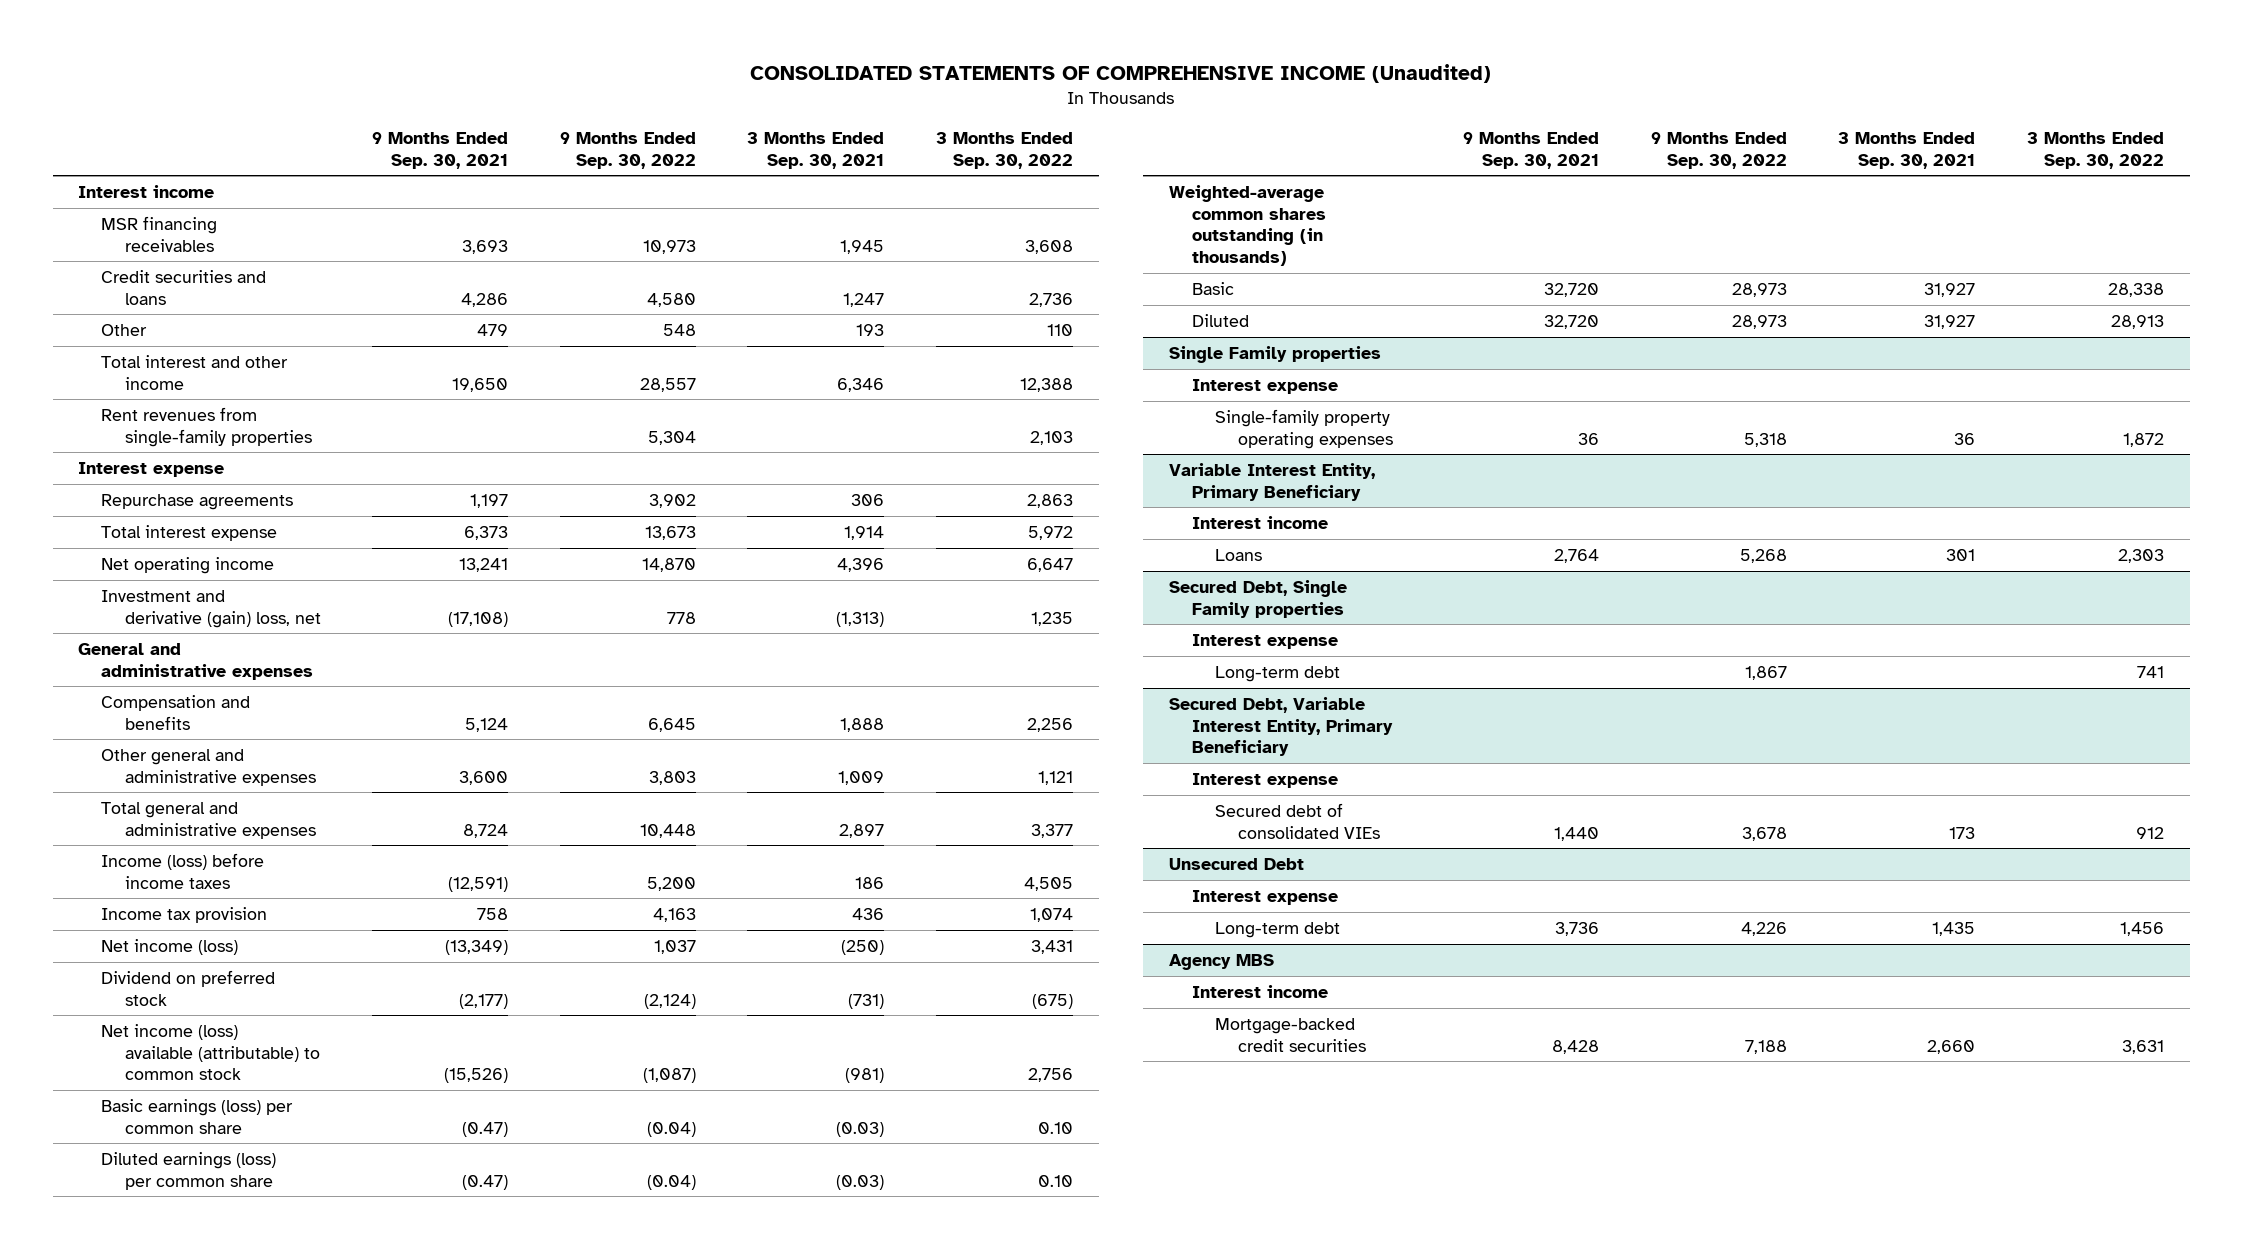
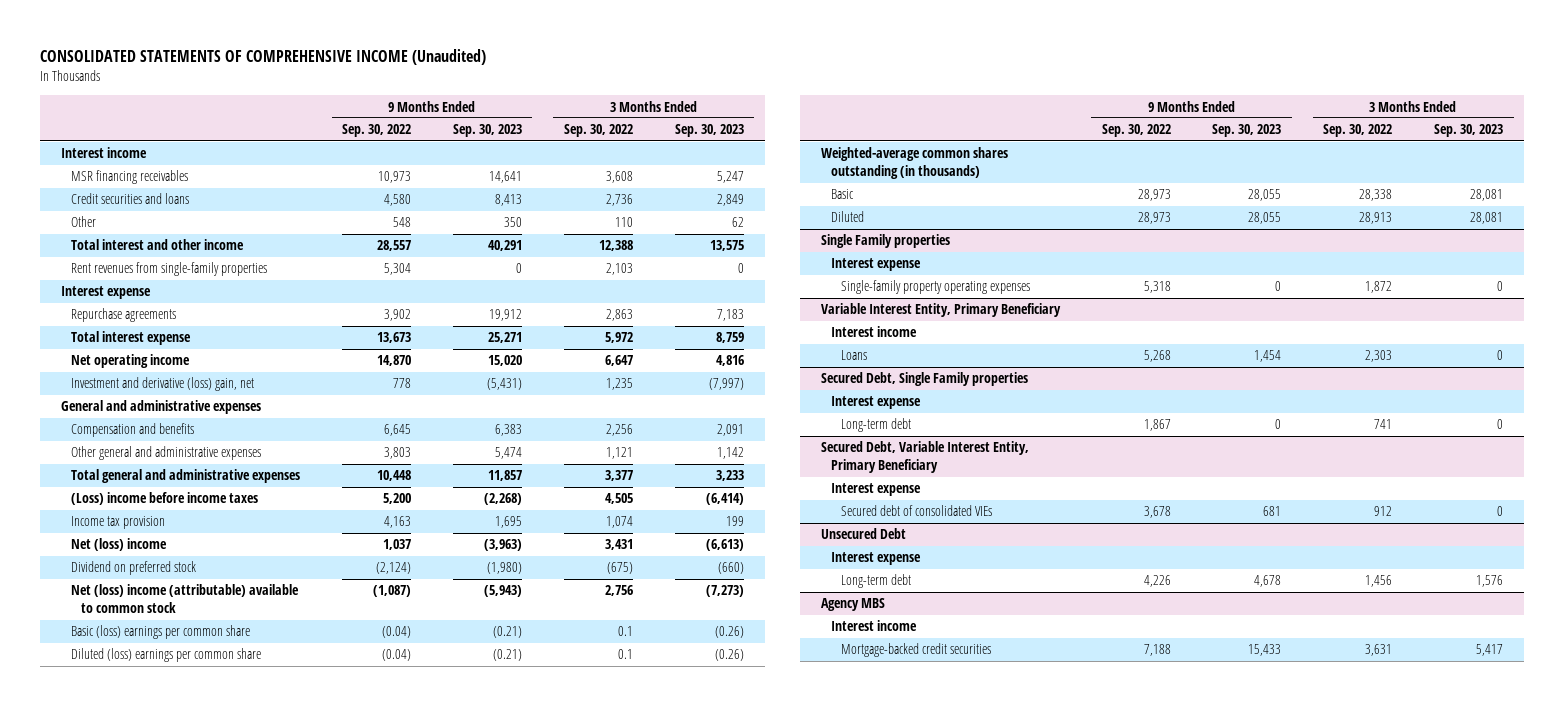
[372,131,509,169] 9 Months Ended Sep. 30, 2021 -> none
[747,131,885,169] 3 Months Ended Sep. 30, 2021 -> none
none -> [453,124,523,138] Sep. 30, 2023
none -> [674,124,744,138] Sep. 30, 2023
[101,589,321,628] Investment and derivative (gain) loss, net -> [71,377,255,392] Investment and derivative (loss) gain, net
[101,852,265,889] Income (loss) before income taxes -> [71,492,259,506] (Loss) income before income taxes
[101,938,239,955] Net income (loss) -> [71,538,168,552] Net (loss) income
[101,1023,320,1081] Net income (loss) available (attributable) to common stock -> [71,584,300,614] Net (loss) income (attributable) available to common stock
[101,1098,294,1134] Basic earnings (loss) per common share -> [71,625,251,640] Basic (loss) earnings per common share
[1038,1121,1074,1134] 0.10 -> [617,626,633,637] 0.1
[101,1151,277,1190] Diluted earnings (loss) per common share -> [71,648,262,663] Diluted (loss) earnings per common share
[1038,1174,1074,1187] 0.10 -> [617,649,633,660] 0.1

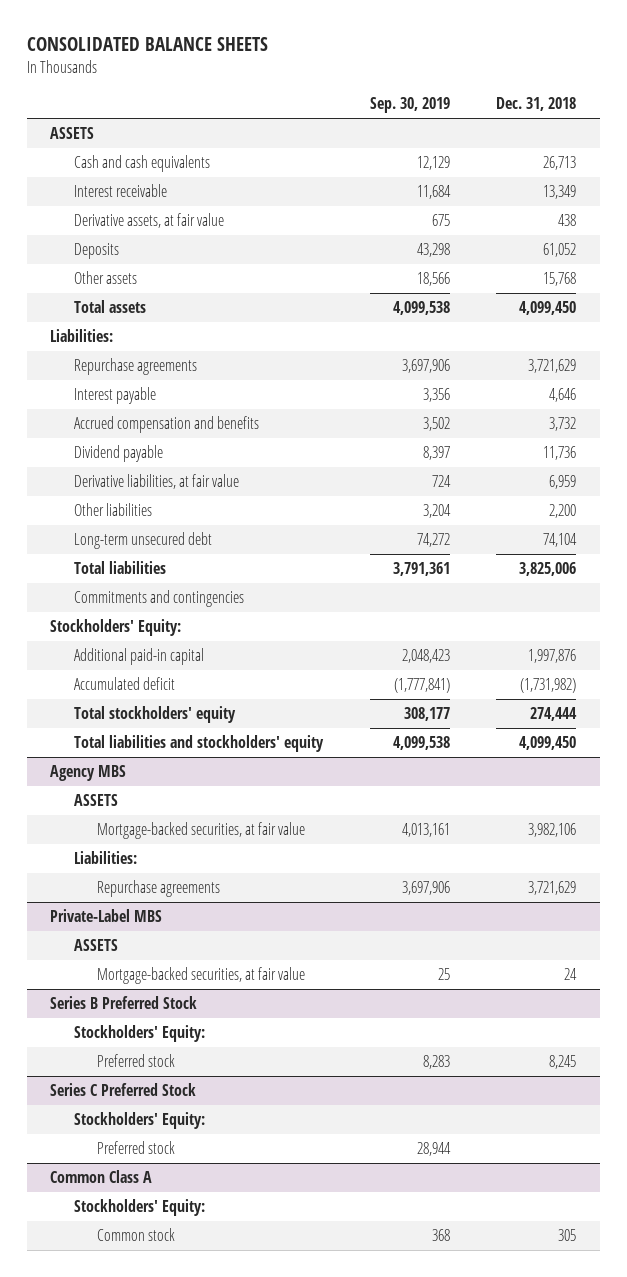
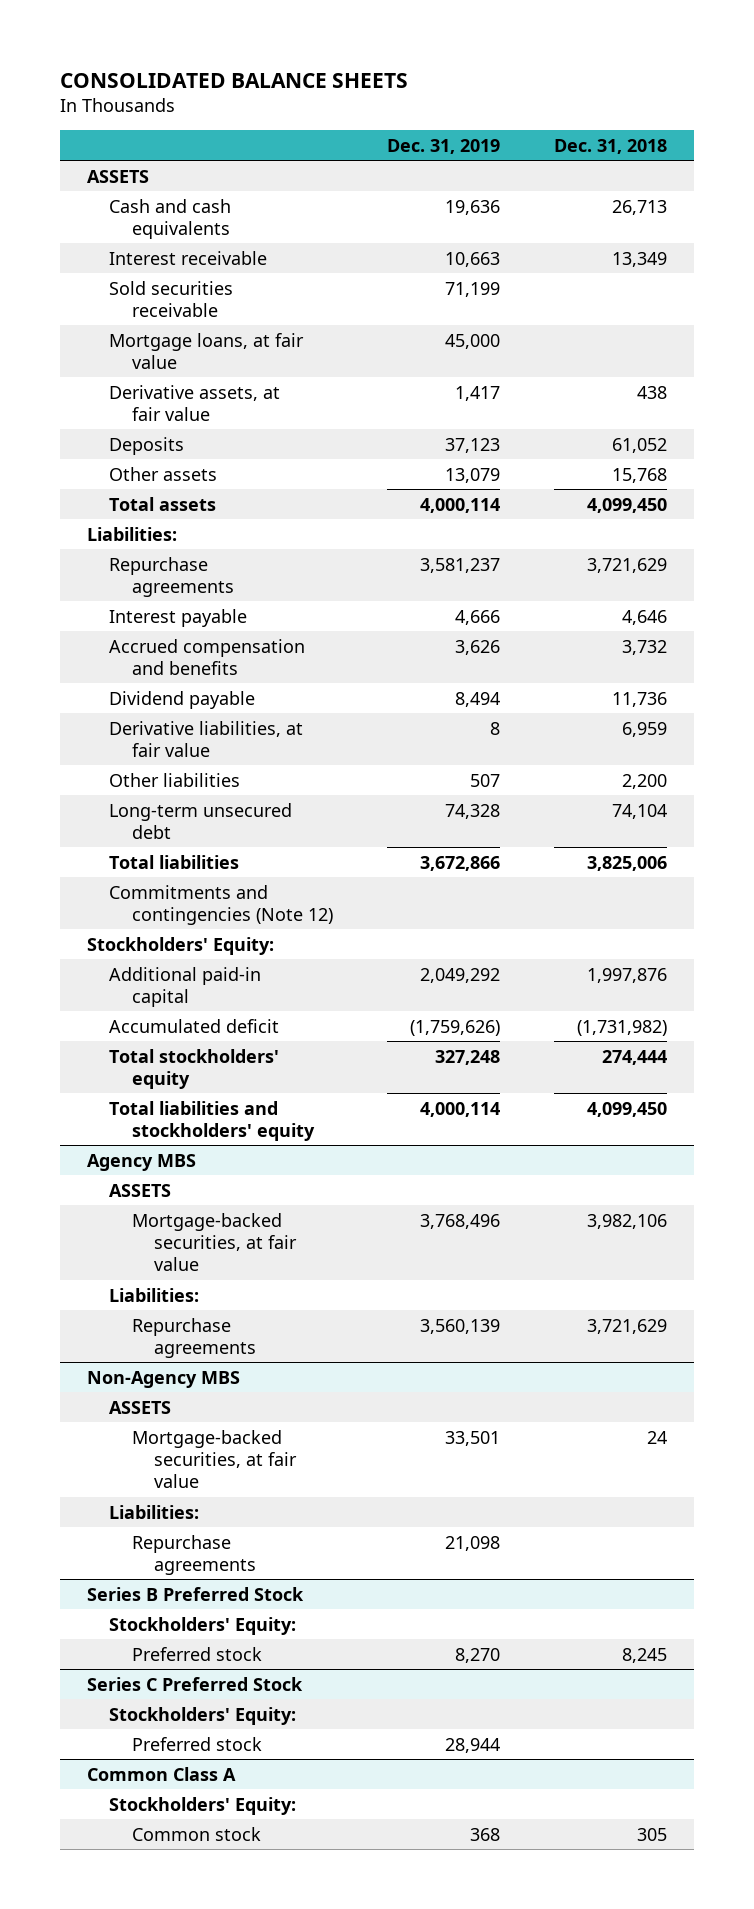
[369,97,450,114] Sep. 30, 2019 -> none
none -> [386,138,500,154] Dec. 31, 2019
none -> [109,280,234,317] Sold securities receivable
none -> [109,332,305,369] Mortgage loans, at fair value
[73,590,244,608] Commitments and contingencies -> [109,884,333,925] Commitments and contingencies (Note 12)
[50,909,163,923] Private-Label MBS -> [86,1370,240,1388] Non-Agency MBS
none -> [109,1504,200,1519] Liabilities:
none -> [131,1534,257,1575] Repurchase agreements

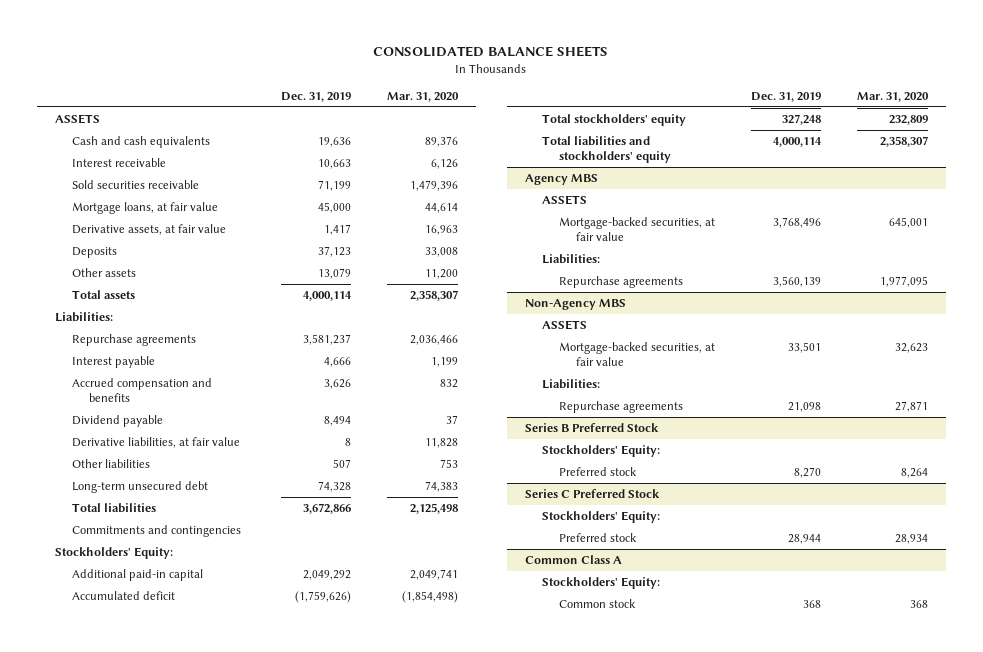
[553,138,667,154] Dec. 31, 2018 -> none
none -> [386,91,459,102] Mar. 31, 2020
[109,884,333,925] Commitments and contingencies (Note 12) -> [71,524,241,537] Commitments and contingencies

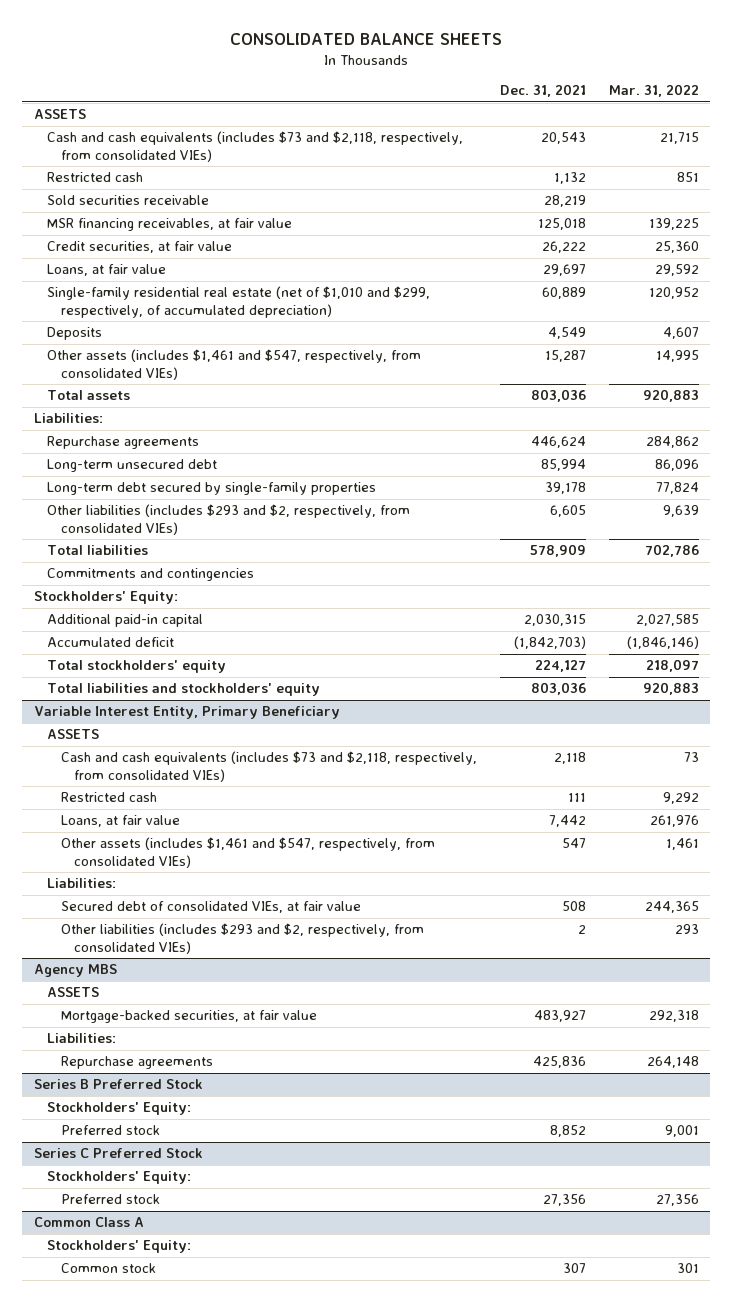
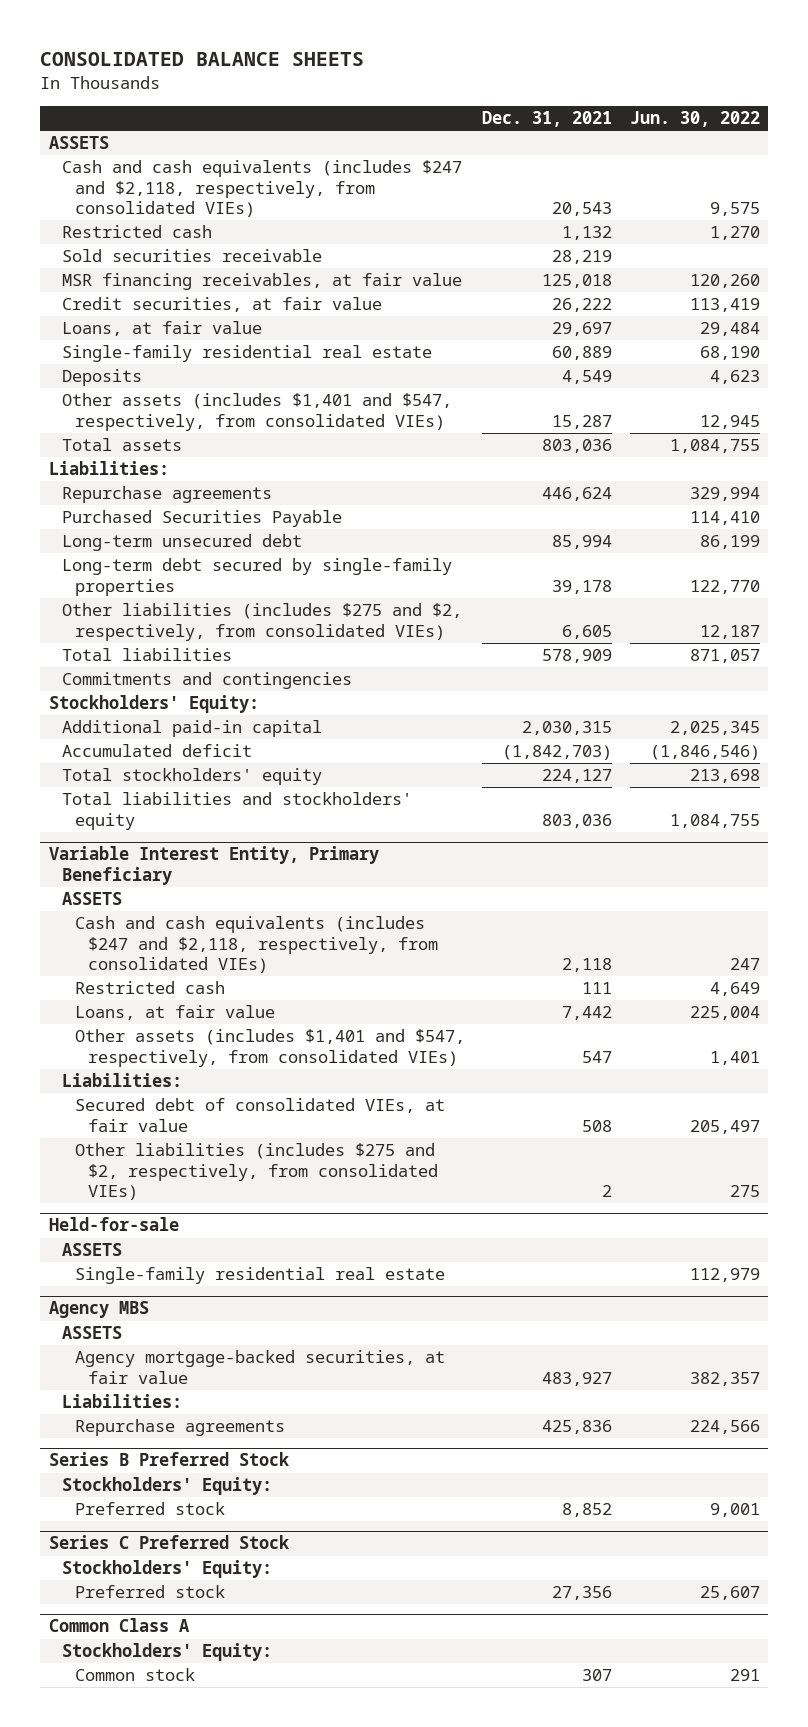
[608,84,699,98] Mar. 31, 2022 -> none
none -> [629,111,760,128] Jun. 30, 2022
[47,131,464,162] Cash and cash equivalents (includes $73 and $2,118, respectively, from consolidated VIEs) -> [61,160,462,217] Cash and cash equivalents (includes $247 and $2,118, respectively, from consolidated VIEs)
[47,286,431,318] Single-family residential real estate (net of $1,010 and $299, respectively, of accumulated depreciation) -> [61,345,432,363] Single-family residential real estate
[47,349,422,380] Other assets (includes $1,461 and $547, respectively, from consolidated VIEs) -> [61,393,452,431] Other assets (includes $1,401 and $547, respectively, from consolidated VIEs)
none -> [61,510,342,528] Purchased Securities Payable
[47,504,411,535] Other liabilities (includes $293 and $2, respectively, from consolidated VIEs) -> [61,603,462,641] Other liabilities (includes $275 and $2, respectively, from consolidated VIEs)
[60,751,477,782] Cash and cash equivalents (includes $73 and $2,118, respectively, from consolidated VIEs) -> [75,916,439,973] Cash and cash equivalents (includes $247 and $2,118, respectively, from consolidated VIEs)
[60,837,435,868] Other assets (includes $1,461 and $547, respectively, from consolidated VIEs) -> [75,1029,466,1067] Other assets (includes $1,401 and $547, respectively, from consolidated VIEs)
[60,923,424,954] Other liabilities (includes $293 and $2, respectively, from consolidated VIEs) -> [75,1143,439,1200] Other liabilities (includes $275 and $2, respectively, from consolidated VIEs)
none -> [48,1217,179,1232] Held-for-sale
none -> [61,1243,122,1257] ASSETS
none -> [75,1267,446,1285] Single-family residential real estate
[60,1010,317,1024] Mortgage-backed securities, at fair value -> [75,1350,446,1384] Agency mortgage-backed securities, at fair value

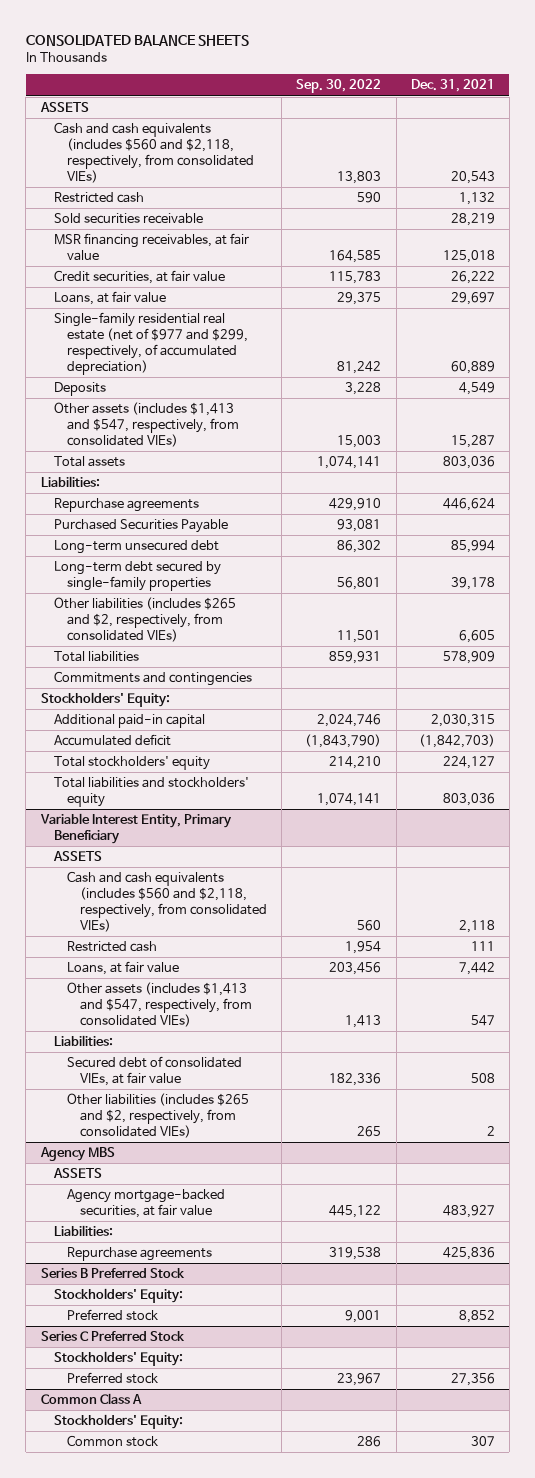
[629,111,760,128] Jun. 30, 2022 -> none
none -> [296,79,382,94] Sep. 30, 2022
[61,160,462,217] Cash and cash equivalents (includes $247 and $2,118, respectively, from consolidated VIEs) -> [53,122,254,183] Cash and cash equivalents (includes $560 and $2,118, respectively, from consolidated VIEs)
[61,345,432,363] Single-family residential real estate -> [53,312,248,375] Single-family residential real estate (net of $977 and $299, respectively, of accumulated depreciation)
[61,393,452,431] Other assets (includes $1,401 and $547, respectively, from consolidated VIEs) -> [53,402,239,447] Other assets (includes $1,413 and $547, respectively, from consolidated VIEs)
[61,603,462,641] Other liabilities (includes $275 and $2, respectively, from consolidated VIEs) -> [53,597,236,642] Other liabilities (includes $265 and $2, respectively, from consolidated VIEs)
[75,916,439,973] Cash and cash equivalents (includes $247 and $2,118, respectively, from consolidated VIEs) -> [66,871,268,932] Cash and cash equivalents (includes $560 and $2,118, respectively, from consolidated VIEs)
[75,1029,466,1067] Other assets (includes $1,401 and $547, respectively, from consolidated VIEs) -> [66,982,253,1027] Other assets (includes $1,413 and $547, respectively, from consolidated VIEs)
[48,1217,179,1232] Held-for-sale -> none
[61,1243,122,1257] ASSETS -> none
[75,1267,446,1285] Single-family residential real estate -> none
[75,1143,439,1200] Other liabilities (includes $275 and $2, respectively, from consolidated VIEs) -> [66,1093,249,1138] Other liabilities (includes $265 and $2, respectively, from consolidated VIEs)

